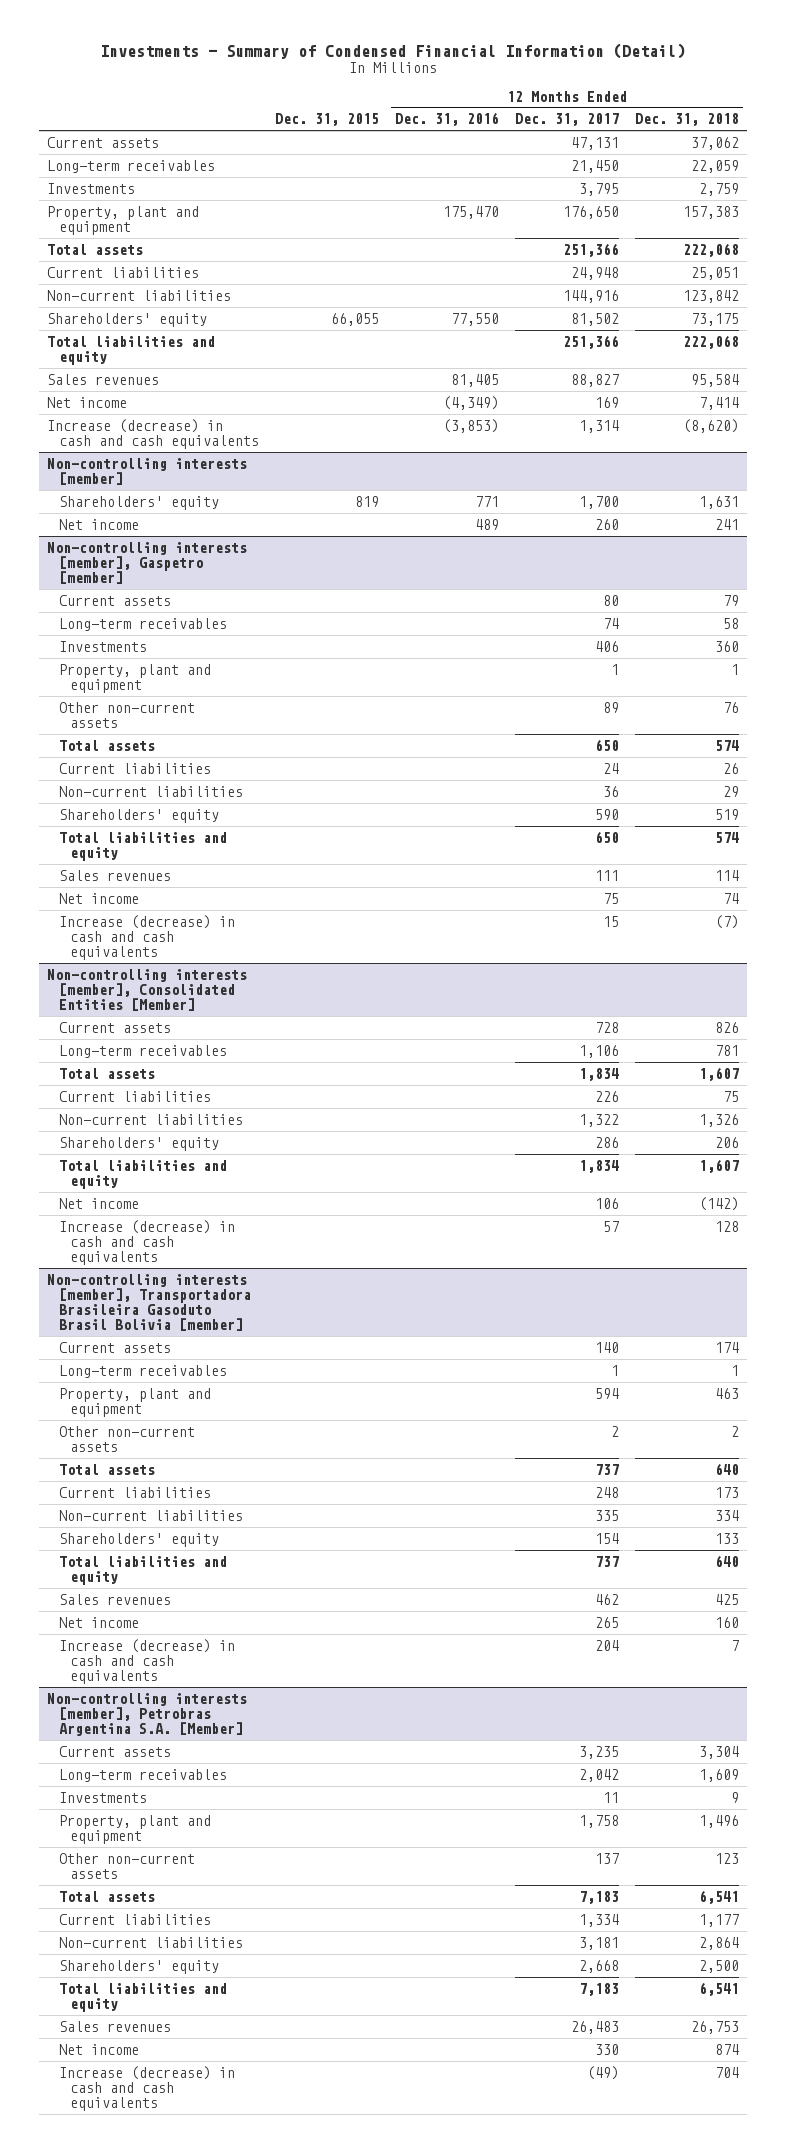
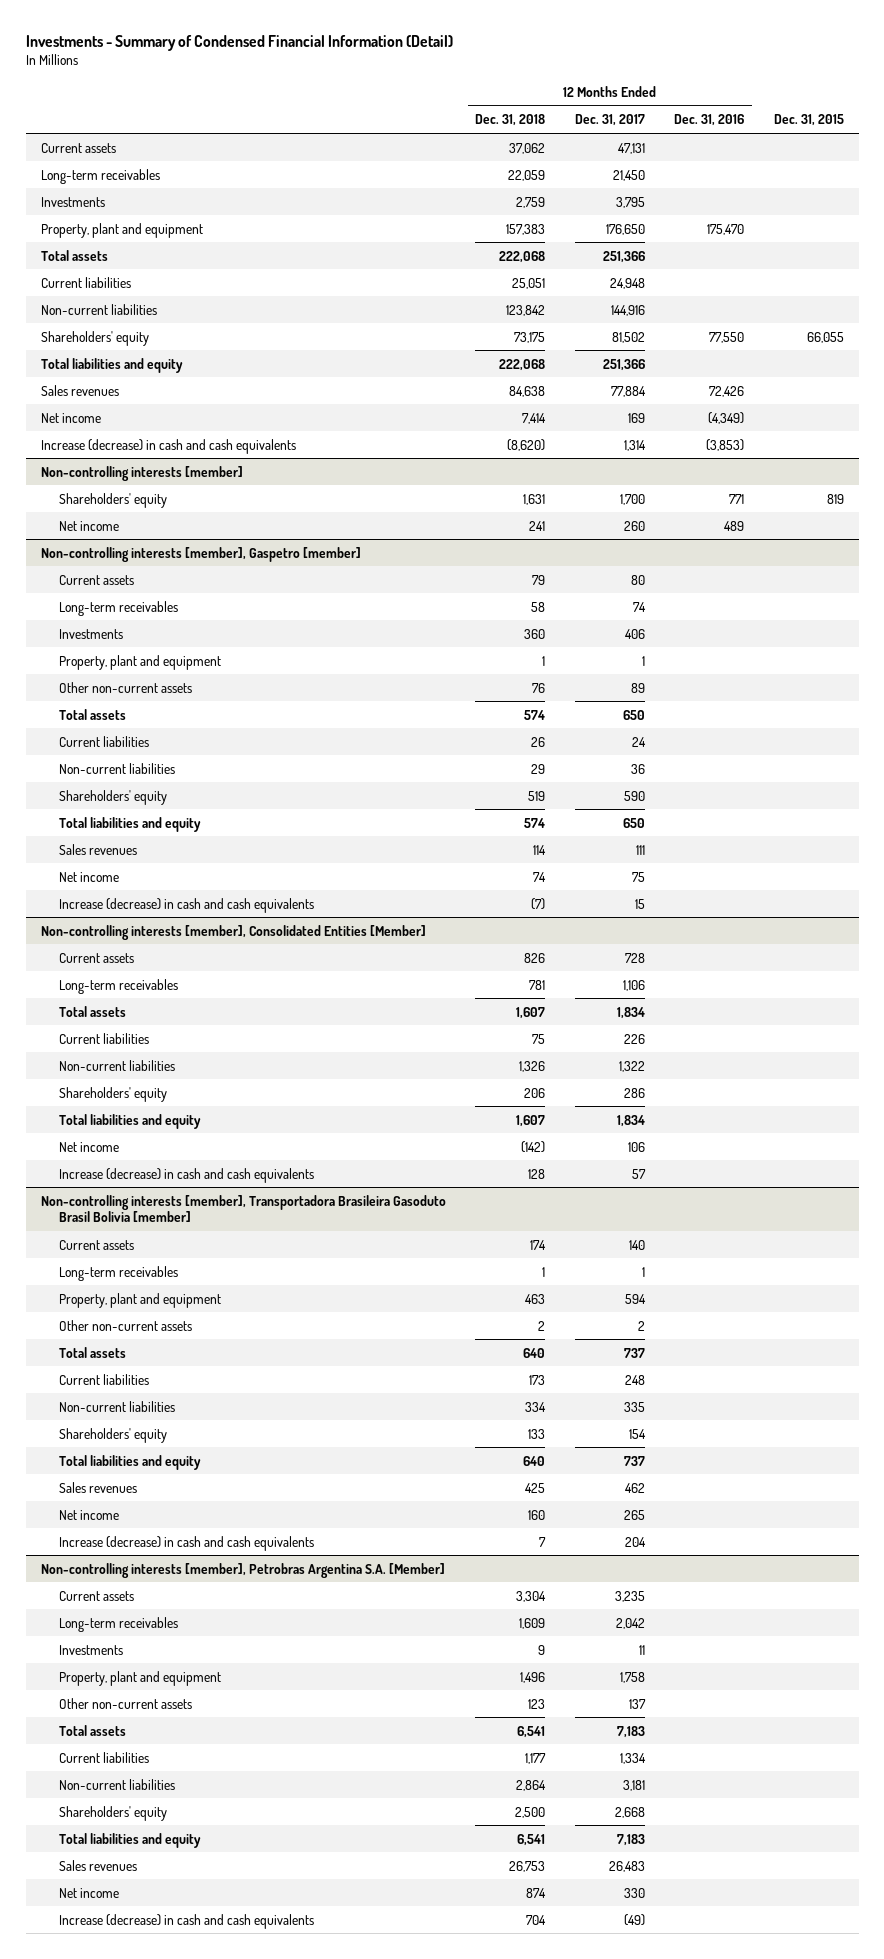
[450,373,499,387] 81,405 -> [709,385,745,397] 72,426
[571,373,620,387] 88,827 -> [610,385,646,397] 77,884
[691,373,740,387] 95,584 -> [509,385,546,397] 84,638

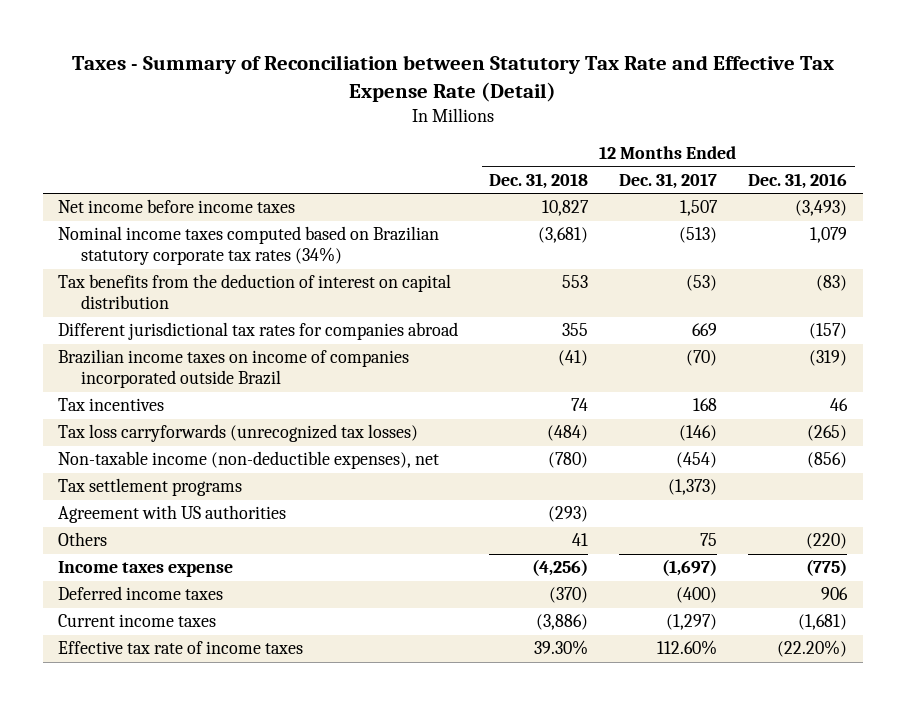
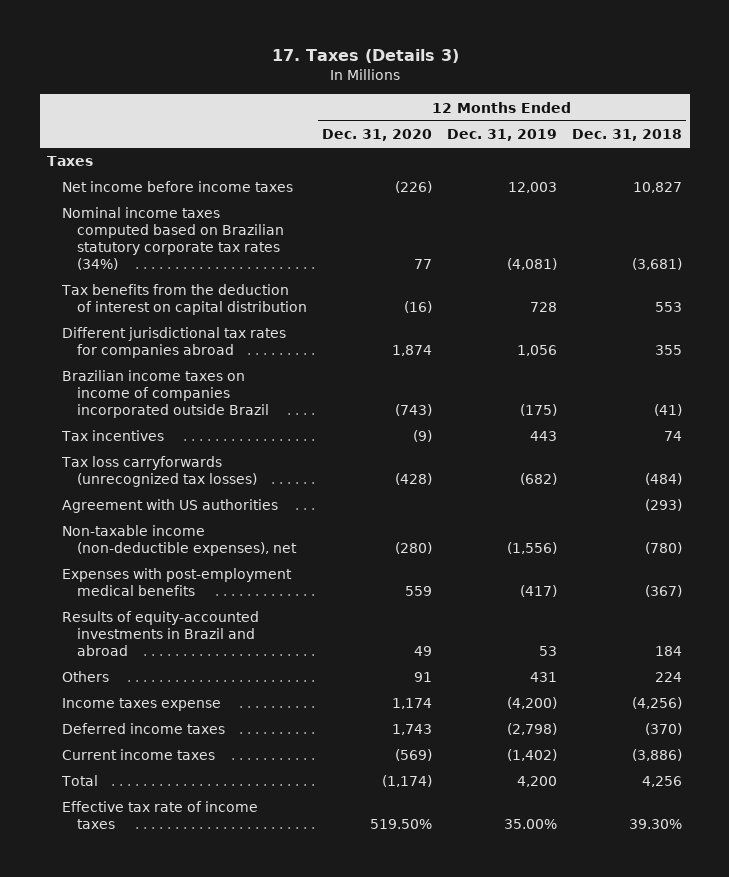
[71,55,834,102] Taxes - Summary of Reconciliation between Statutory Tax Rate and Effective Tax Expense Rate (Detail) -> [271,49,459,64] 17. Taxes (Details 3)
[619,172,718,189] Dec. 31, 2017 -> none
[748,172,848,189] Dec. 31, 2016 -> none
none -> [322,129,433,142] Dec. 31, 2020
none -> [447,129,558,142] Dec. 31, 2019
none -> [47,156,94,167] Taxes
[58,478,243,497] Tax settlement programs -> none
[58,451,440,470] Non-taxable income (non-deductible expenses), net -> [62,525,298,557] Non-taxable income (non-deductible expenses), net
none -> [62,568,293,597] Expenses with post-employment medical benefits
none -> [62,611,260,657] Results of equity-accounted investments in Brazil and abroad
[572,533,589,547] 41 -> [655,672,683,683] 224
none -> [61,775,99,787] Total

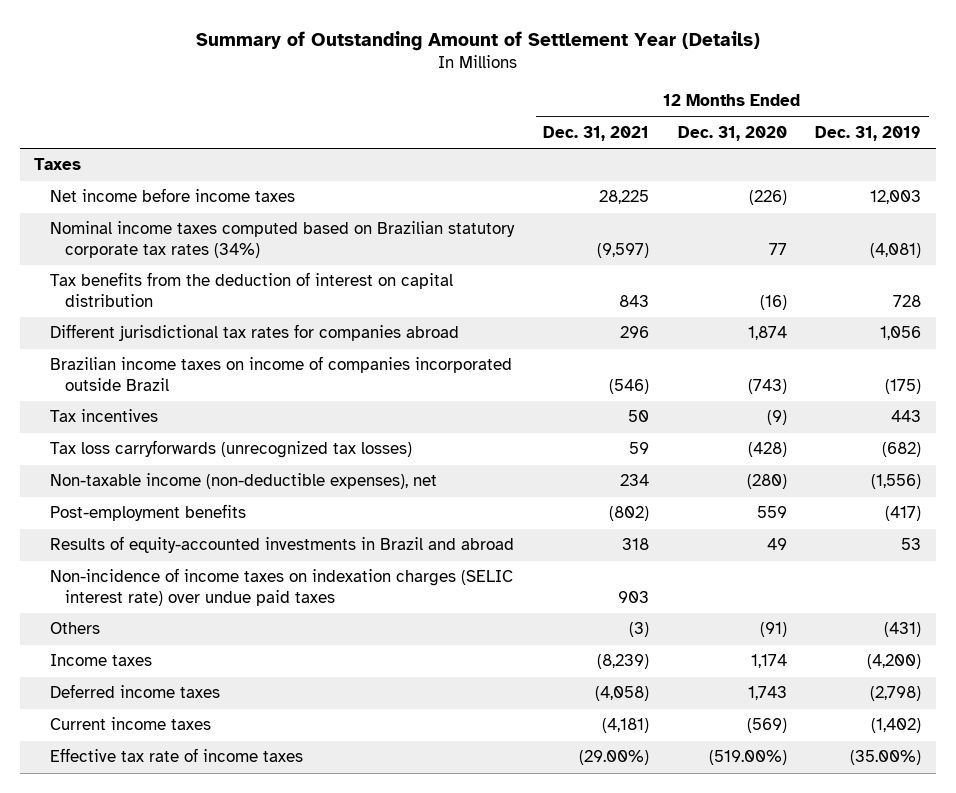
[271,49,459,64] 17. Taxes (Details 3) -> [195,30,760,51] Summary of Outstanding Amount of Settlement Year (Details)
[572,129,683,142] Dec. 31, 2018 -> none
none -> [542,125,649,141] Dec. 31, 2021
[62,499,279,514] Agreement with US authorities -> none
[62,568,293,597] Expenses with post-employment medical benefits -> [49,504,246,522] Post-employment benefits
none -> [49,568,513,607] Non-incidence of income taxes on indexation charges (SELIC interest rate) over undue paid taxes
[414,672,433,683] 91 -> [759,622,787,638] (91)
[530,672,558,683] 431 -> [884,622,922,638] (431)
[62,698,222,712] Income taxes expense -> [49,654,152,667] Income taxes
[61,775,99,787] Total -> none
[370,819,433,830] 519.50% -> [708,750,787,766] (519.00%)
[504,819,558,830] 35.00% -> [850,750,922,766] (35.00%)

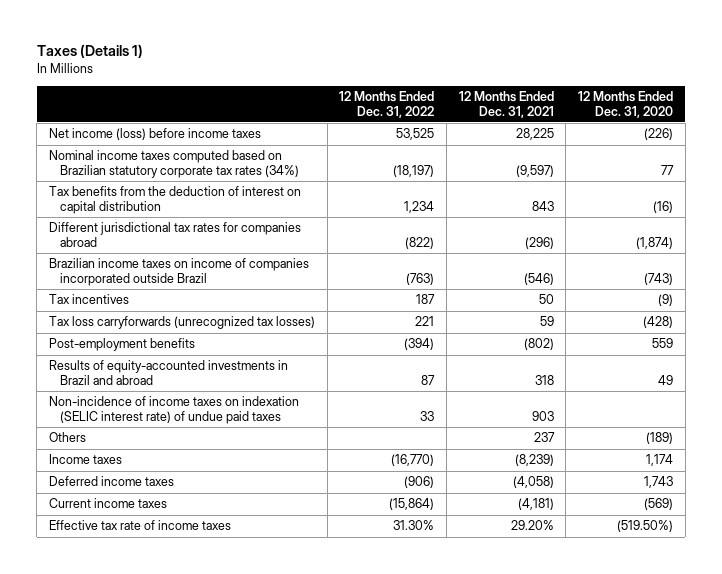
[195,30,760,51] Summary of Outstanding Amount of Settlement Year (Details) -> [36,44,143,59] Taxes (Details 1)
[815,125,922,141] Dec. 31, 2019 -> none
none -> [339,91,435,118] 12 Months Ended Dec. 31, 2022
[34,158,82,171] Taxes -> none
[49,188,295,203] Net income before income taxes -> [49,128,262,141] Net income (loss) before income taxes
[619,326,649,339] 296 -> [524,236,554,249] (296)
[747,326,787,341] 1,874 -> [636,236,674,249] (1,874)
[49,473,437,490] Non-taxable income (non-deductible expenses), net -> none
[49,568,513,607] Non-incidence of income taxes on indexation charges (SELIC interest rate) over undue paid taxes -> [49,396,300,424] Non-incidence of income taxes on indexation (SELIC interest rate) of undue paid taxes
[628,622,649,638] (3) -> [533,432,555,443] 237
[759,622,787,638] (91) -> [646,432,674,445] (189)
[578,750,649,766] (29.00%) -> [510,520,554,531] 29.20%
[708,750,787,766] (519.00%) -> [617,520,674,533] (519.50%)

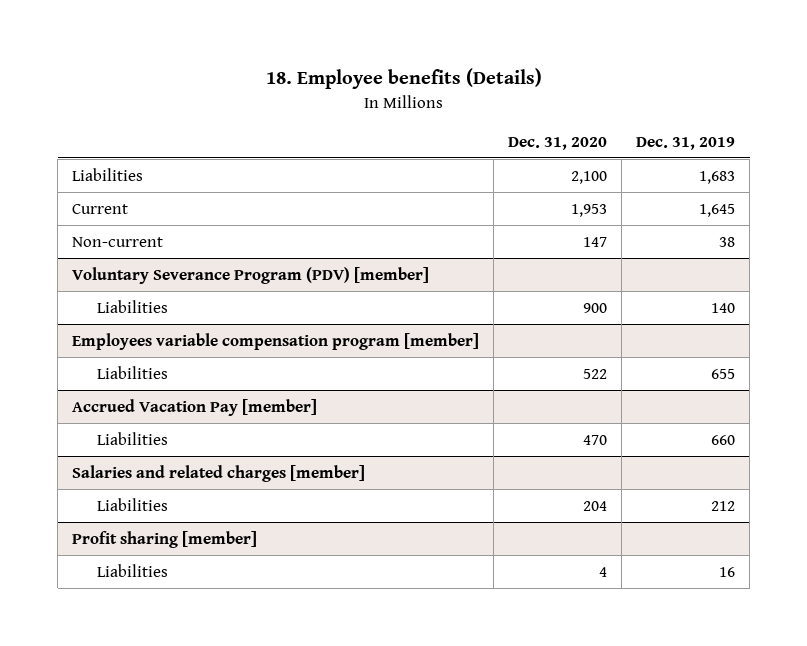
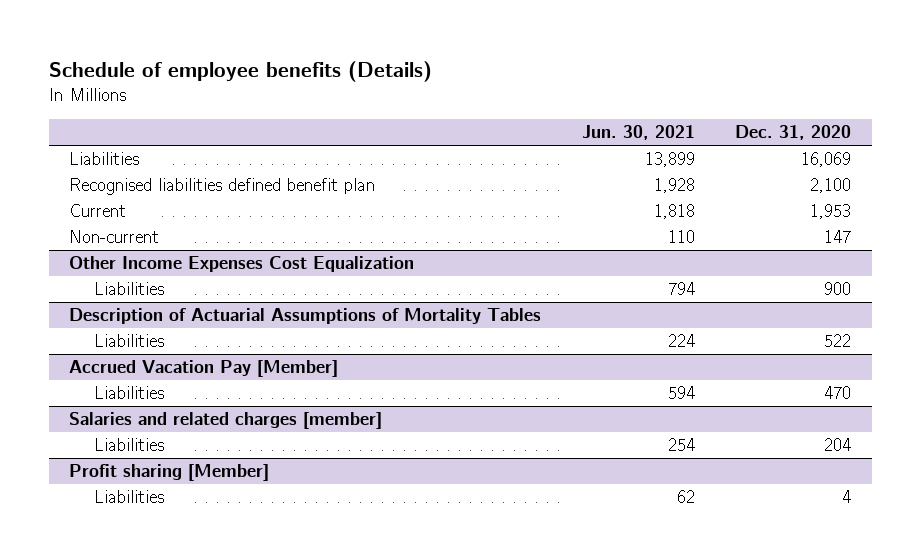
[265,68,542,90] 18. Employee benefits (Details) -> [48,60,432,82] Schedule of employee benefits (Details)
[636,136,736,150] Dec. 31, 2019 -> none
none -> [581,125,695,141] Jun. 30, 2021
[571,170,608,184] 2,100 -> [801,152,852,168] 16,069
none -> [69,178,376,196] Recognised liabilities defined benefit plan
[72,266,430,284] Voluntary Severance Program (PDV) [member] -> [69,256,415,273] Other Income Expenses Cost Equalization
[72,332,480,350] Employees variable compensation program [member] -> [69,308,542,325] Description of Actuarial Assumptions of Mortality Tables
[72,398,318,416] Accrued Vacation Pay [member] -> [69,360,339,378] Accrued Vacation Pay [Member]
[72,530,258,548] Profit sharing [member] -> [69,464,270,482] Profit sharing [Member]

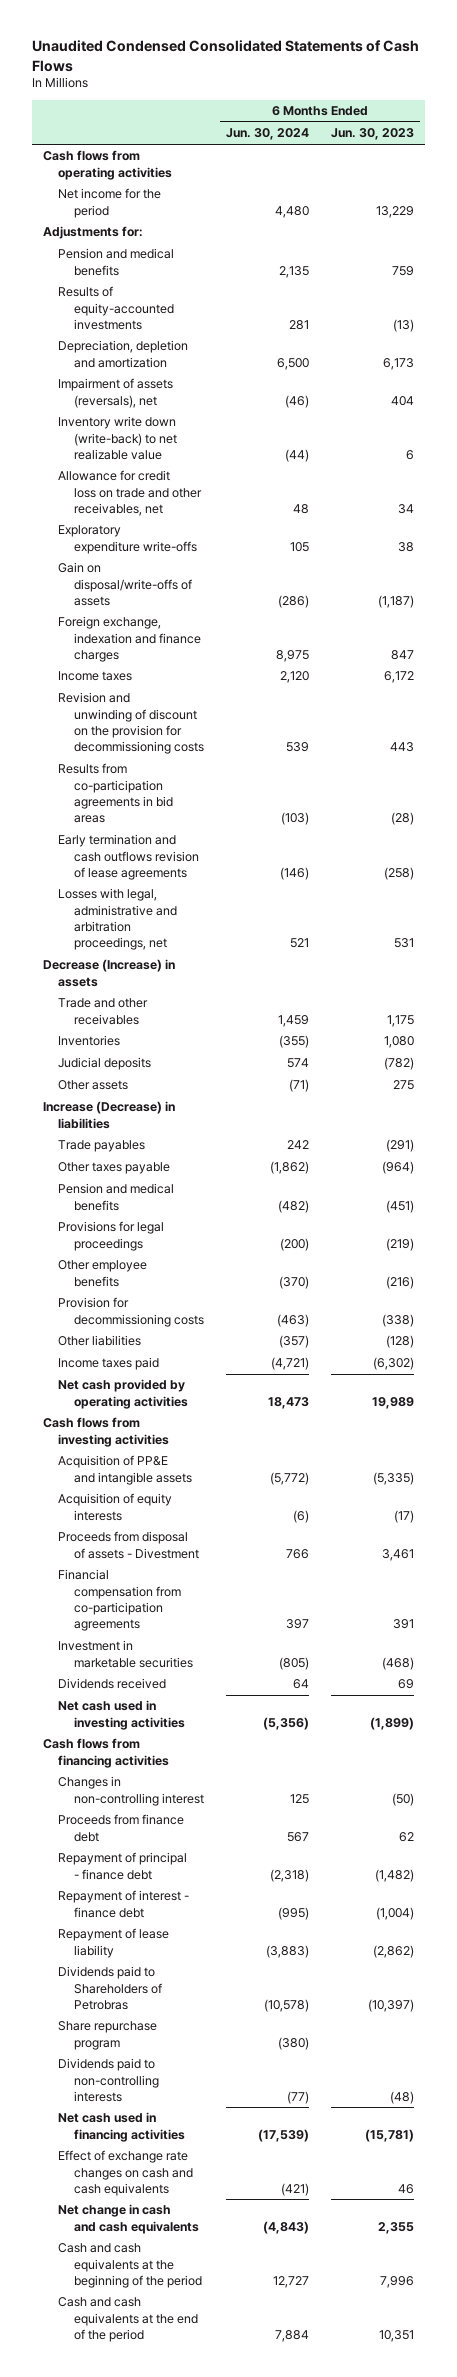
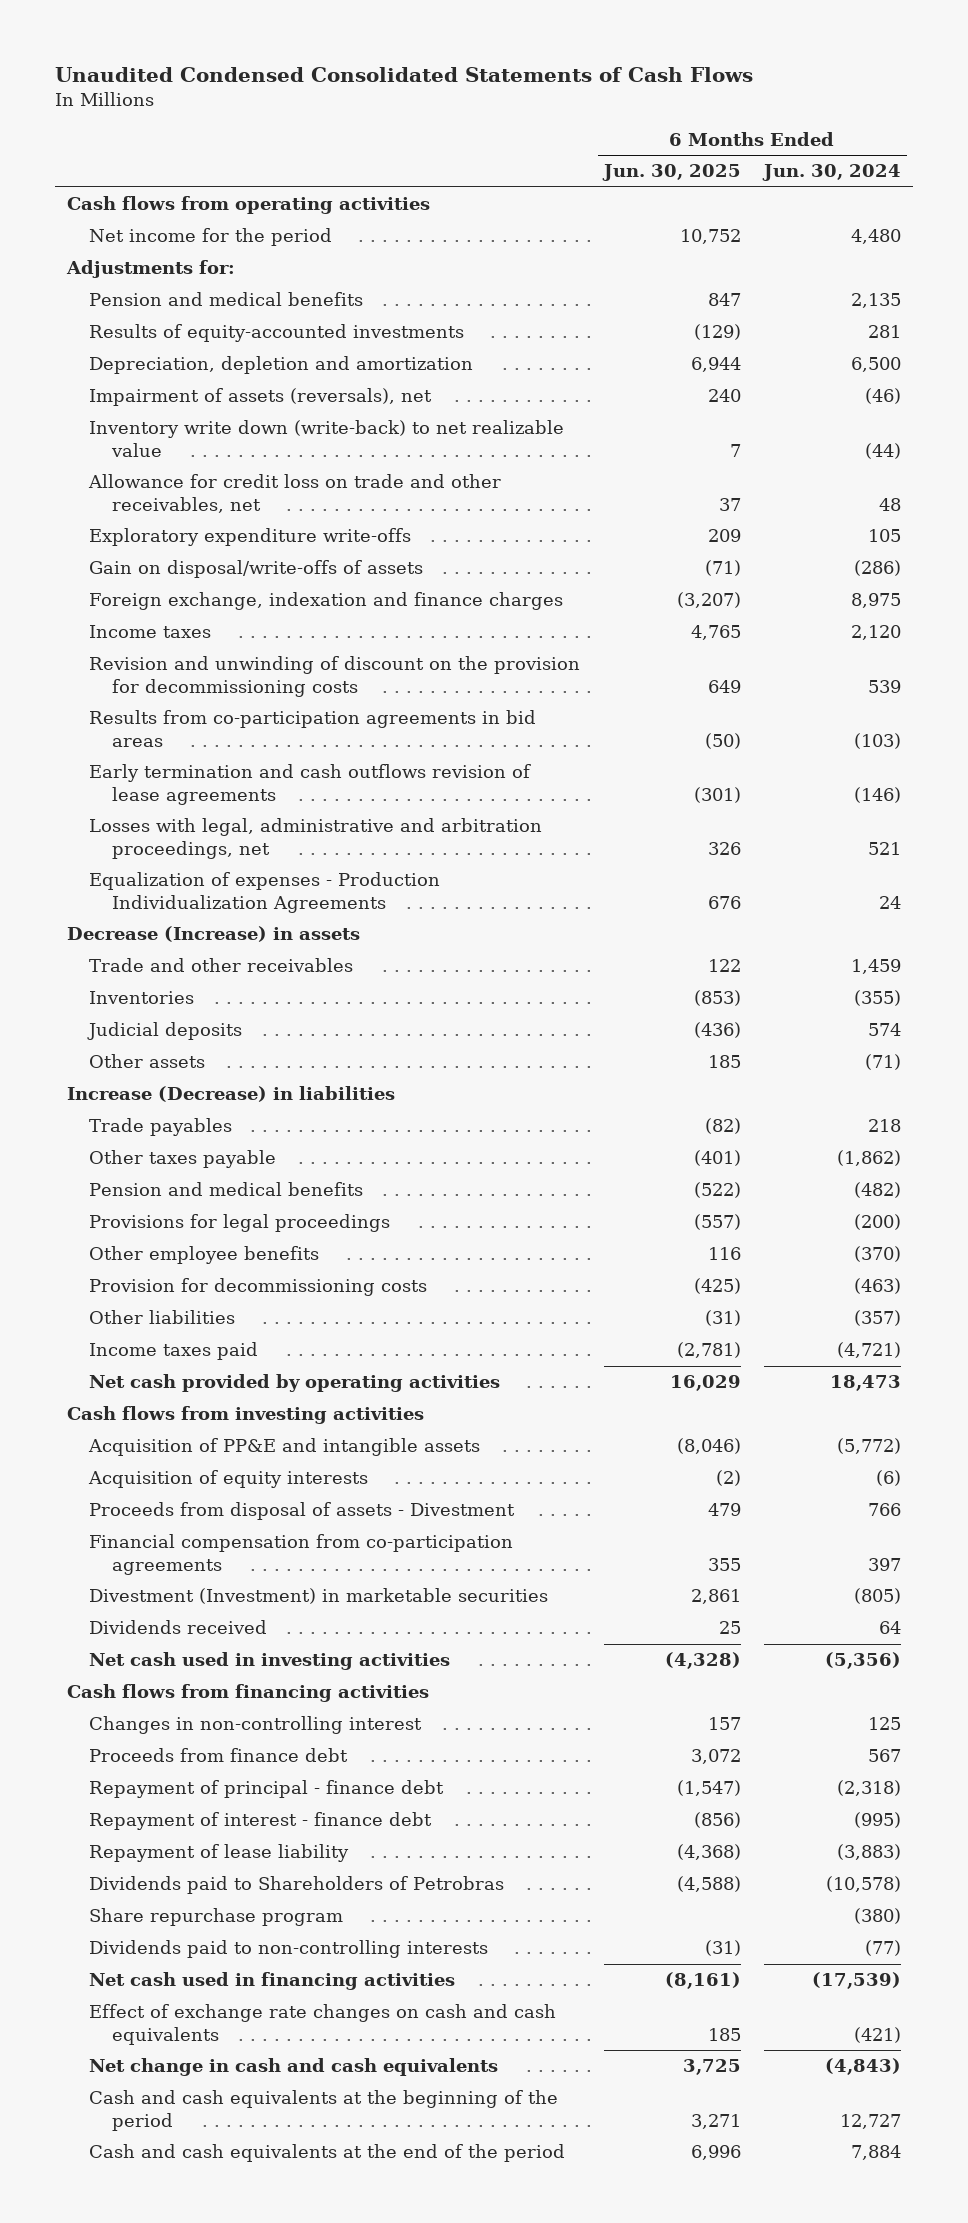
[331,128,415,141] Jun. 30, 2023 -> none
none -> [601,164,741,182] Jun. 30, 2025
none -> [89,872,441,913] Equalization of expenses - Production Individualization Agreements
[287,1140,310,1150] 242 -> [868,1119,902,1133] 218
[58,1640,193,1668] Investment in marketable securities -> [89,1588,549,1605] Divestment (Investment) in marketable securities

